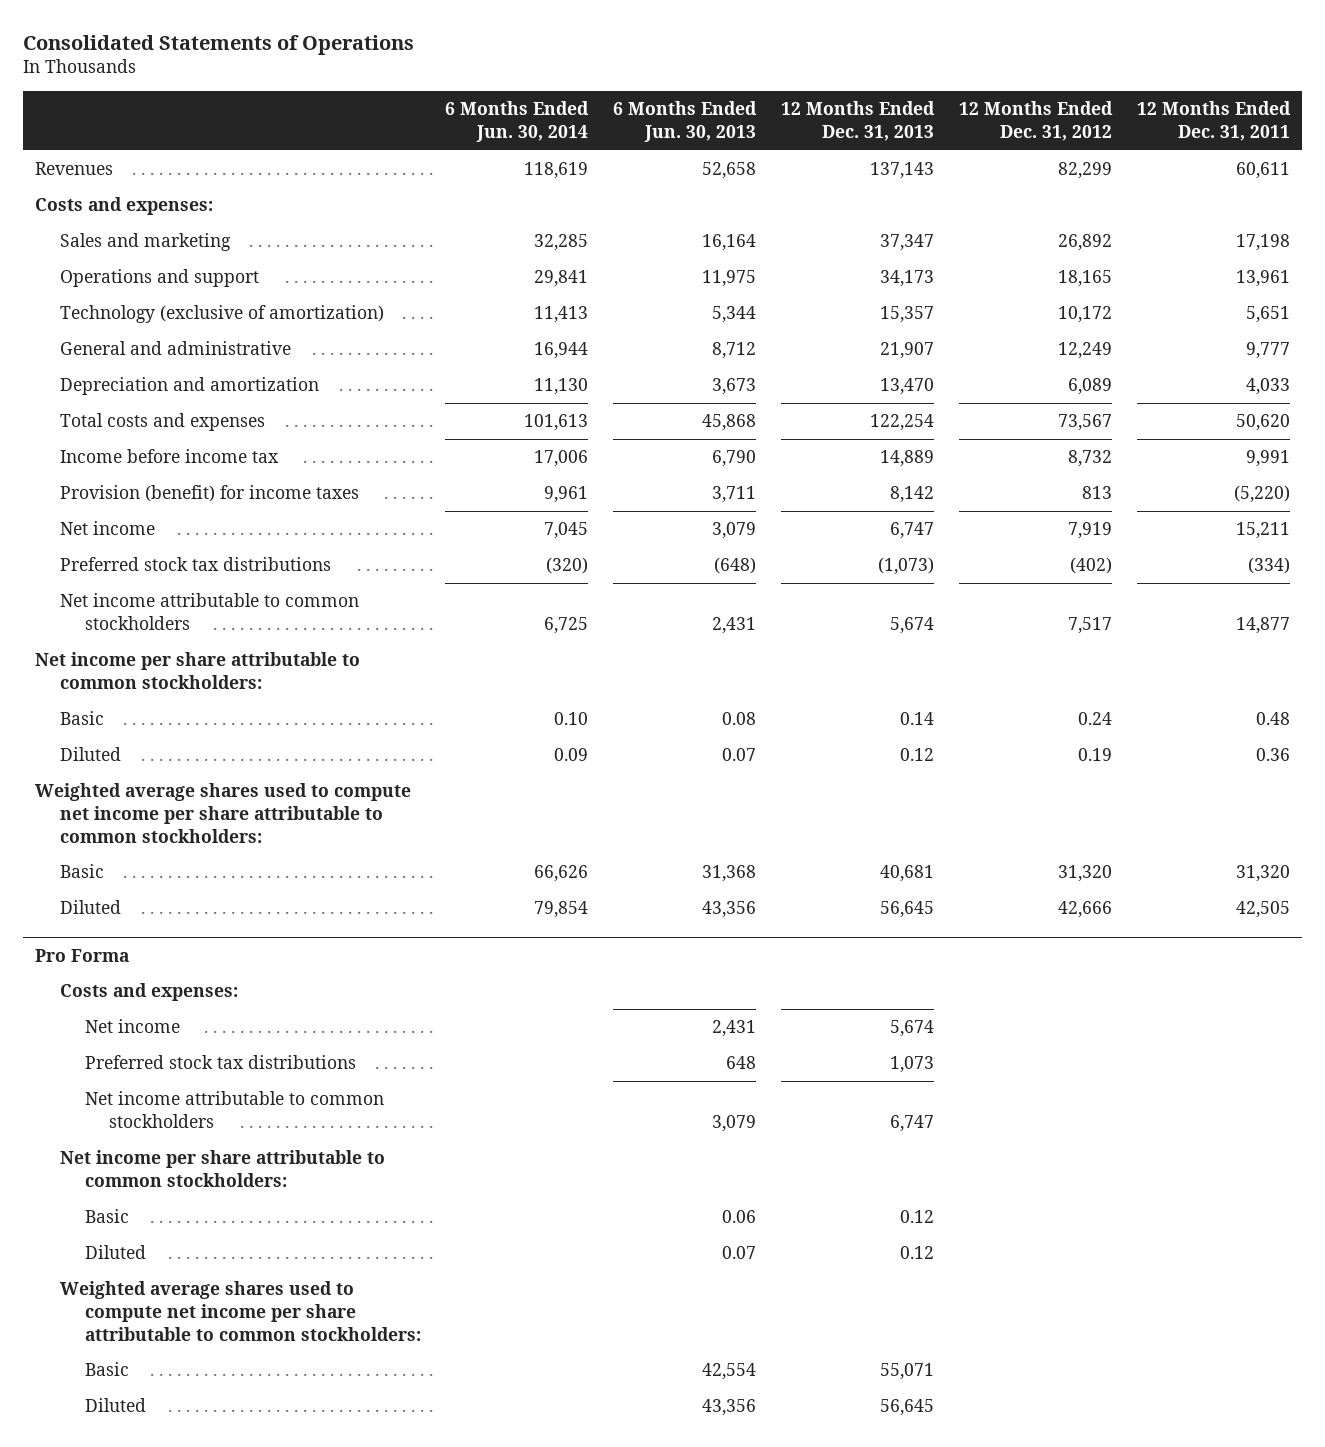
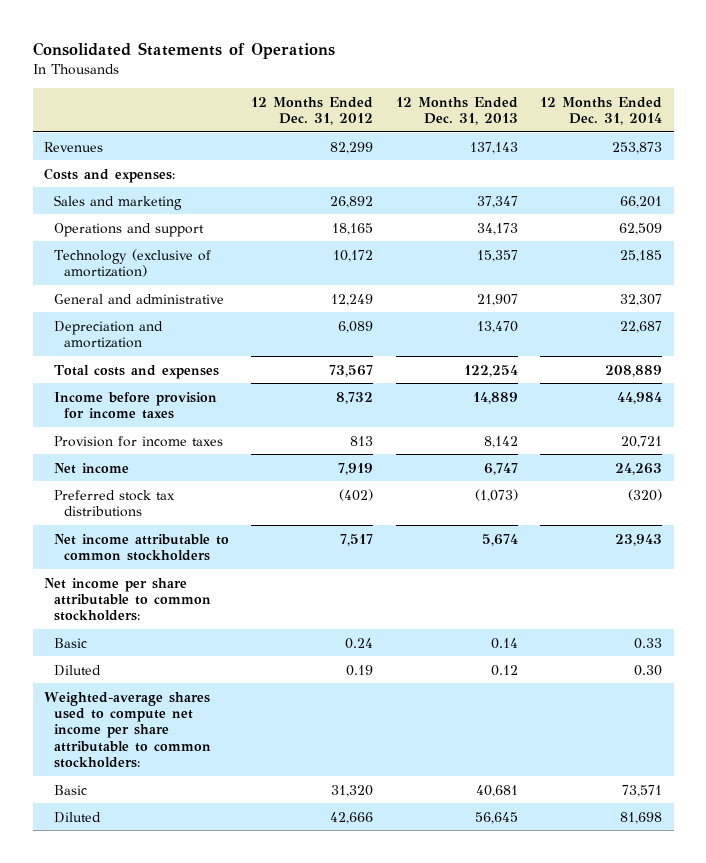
[445,101,590,142] 6 Months Ended Jun. 30, 2014 -> none
[613,101,758,142] 6 Months Ended Jun. 30, 2013 -> none
[1136,101,1291,141] 12 Months Ended Dec. 31, 2011 -> none
none -> [540,96,663,126] 12 Months Ended Dec. 31, 2014
[59,449,279,464] Income before income tax -> [54,391,218,419] Income before provision for income taxes
[59,485,359,503] Provision (benefit) for income taxes -> [54,435,224,447] Provision for income taxes
[35,783,412,843] Weighted average shares used to compute net income per share attributable to common stockholders: -> [44,691,212,769] Weighted-average shares used to compute net income per share attributable to common stockholders:
[35,948,130,962] Pro Forma -> none
[59,983,238,1002] Costs and expenses: -> none
[84,1019,180,1034] Net income -> none
[84,1055,356,1070] Preferred stock tax distributions -> none
[84,1091,384,1128] Net income attributable to common stockholders -> none
[59,1150,385,1187] Net income per share attributable to common stockholders: -> none
[84,1209,129,1224] Basic -> none
[84,1245,146,1260] Diluted -> none
[59,1281,421,1341] Weighted average shares used to compute net income per share attributable to common stockholders: -> none
[84,1362,129,1377] Basic -> none
[84,1398,146,1413] Diluted -> none

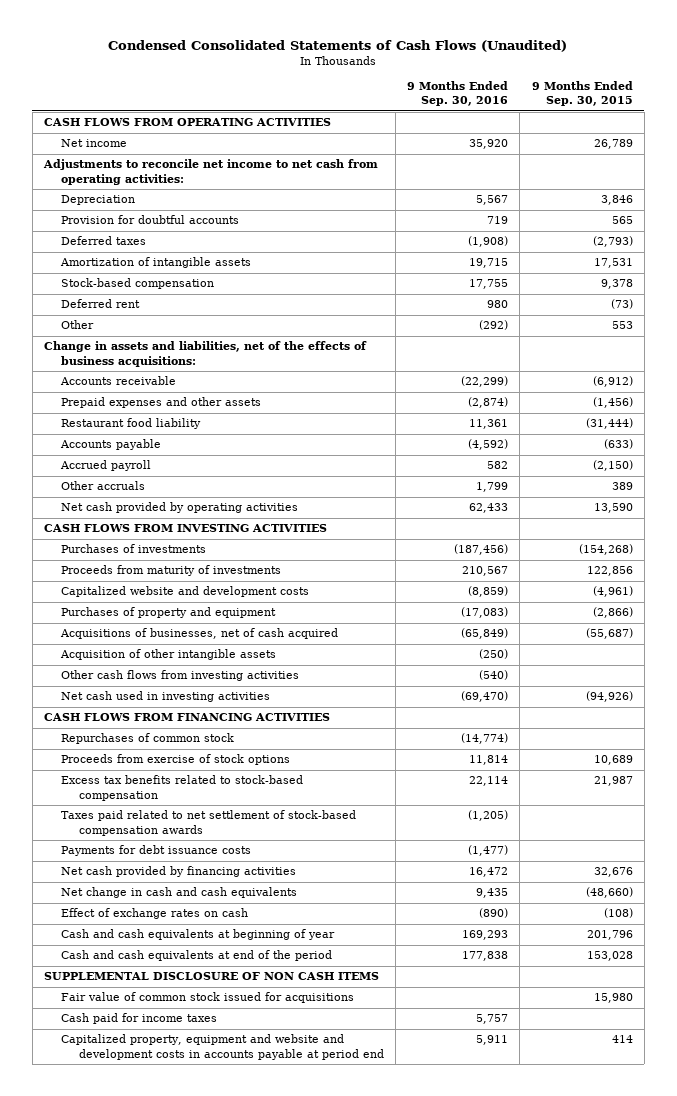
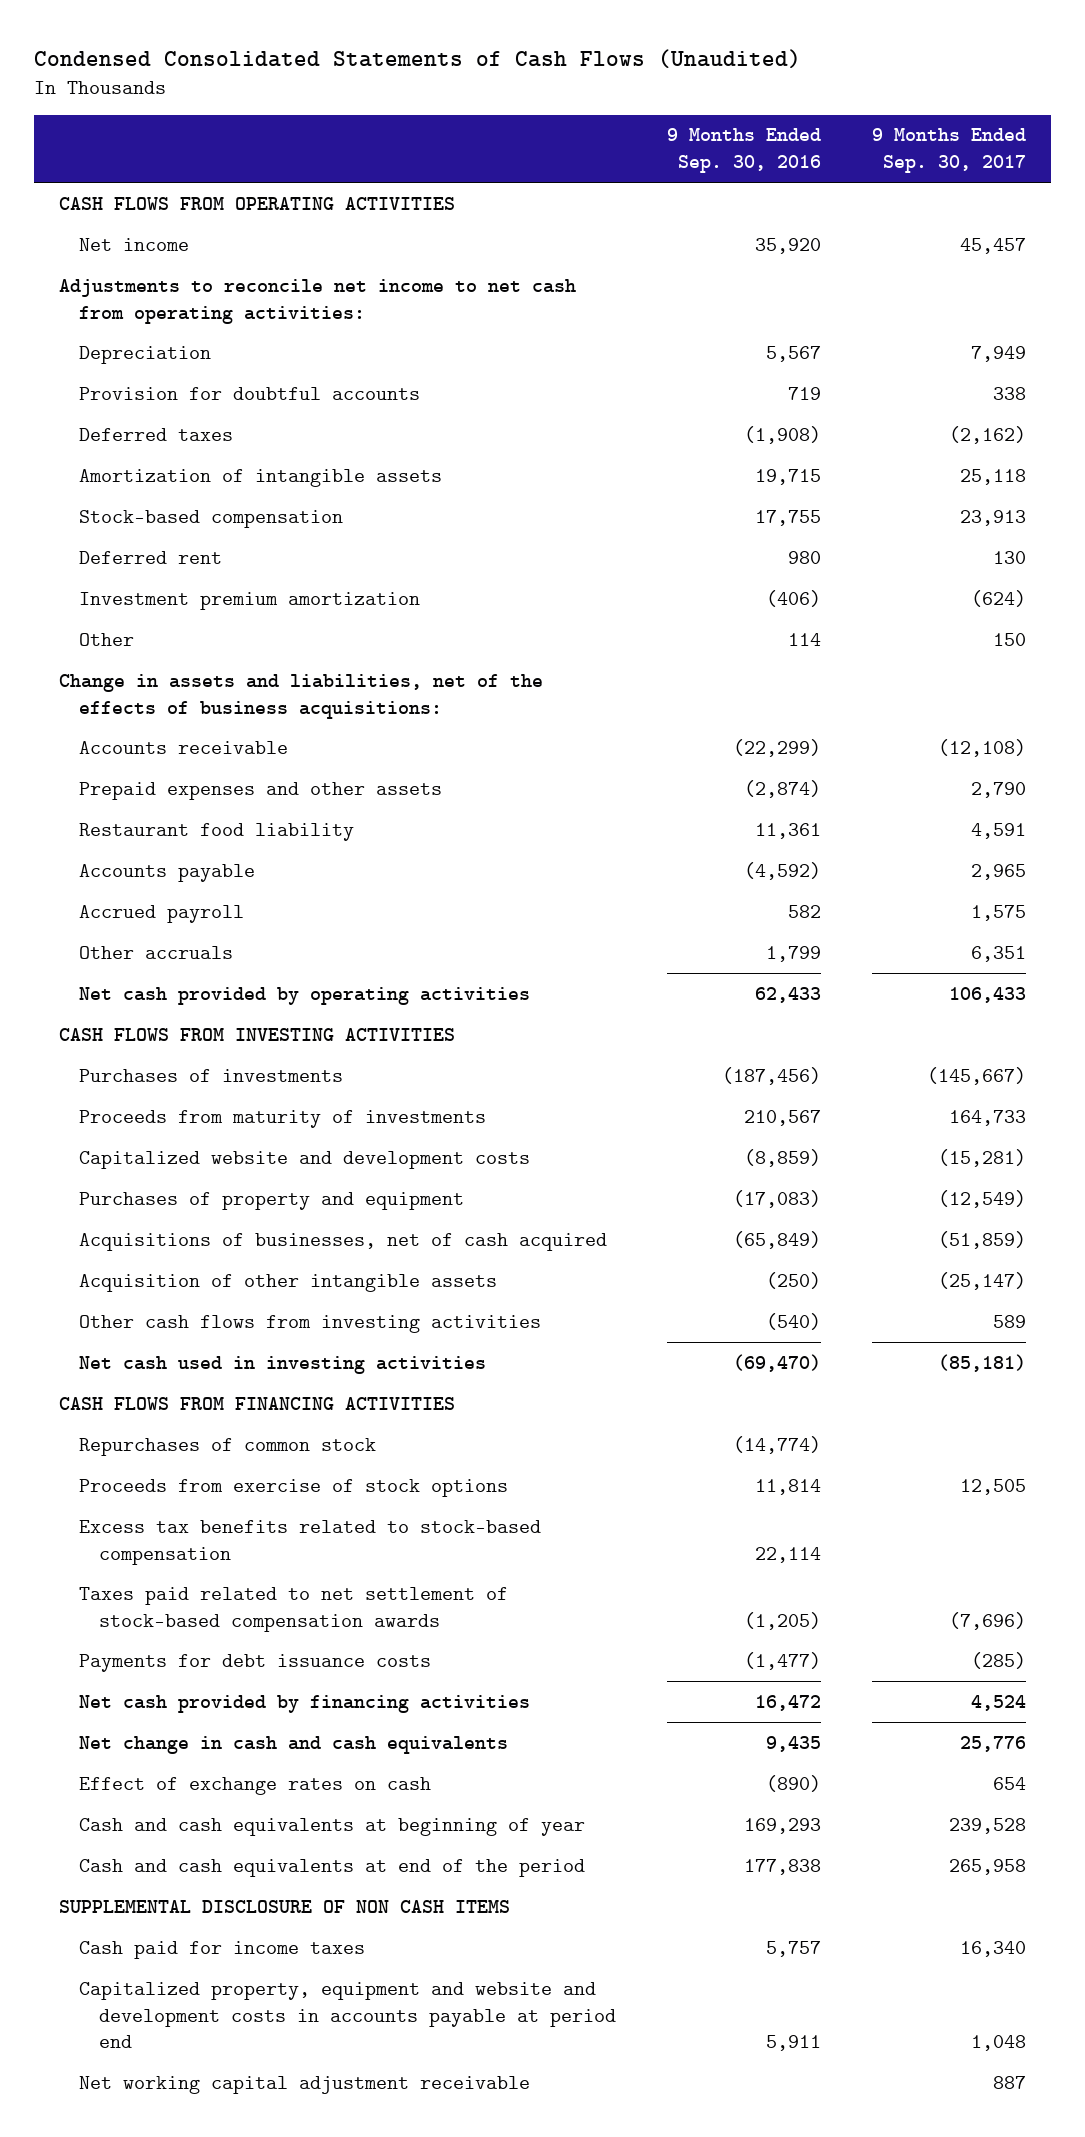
[531,81,633,107] 9 Months Ended Sep. 30, 2015 -> none
none -> [871,128,1026,174] 9 Months Ended Sep. 30, 2017
none -> [79,591,421,610] Investment premium amortization
[479,320,509,331] (292) -> [787,632,821,646] 114
[61,992,355,1004] Fair value of common stock issued for acquisitions -> none
none -> [79,2075,531,2094] Net working capital adjustment receivable

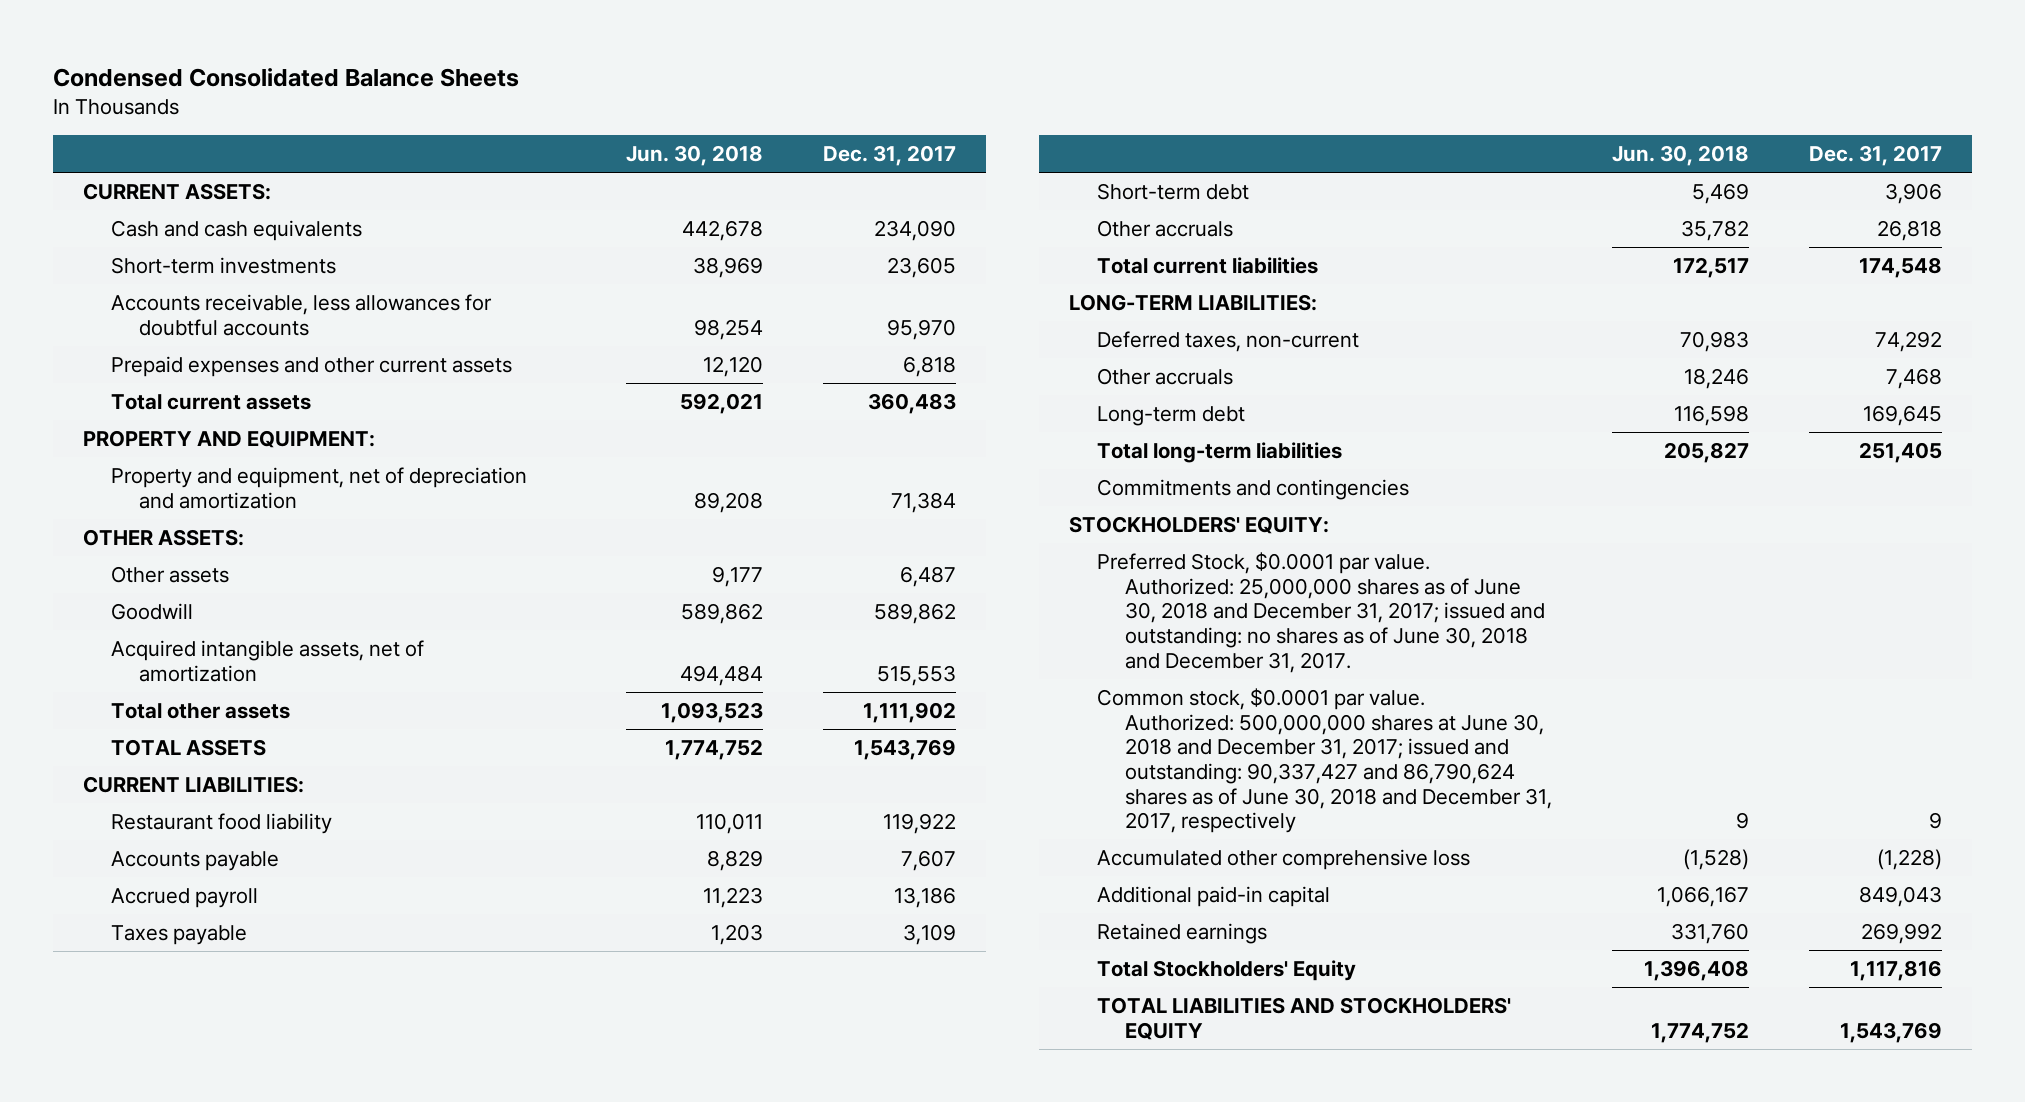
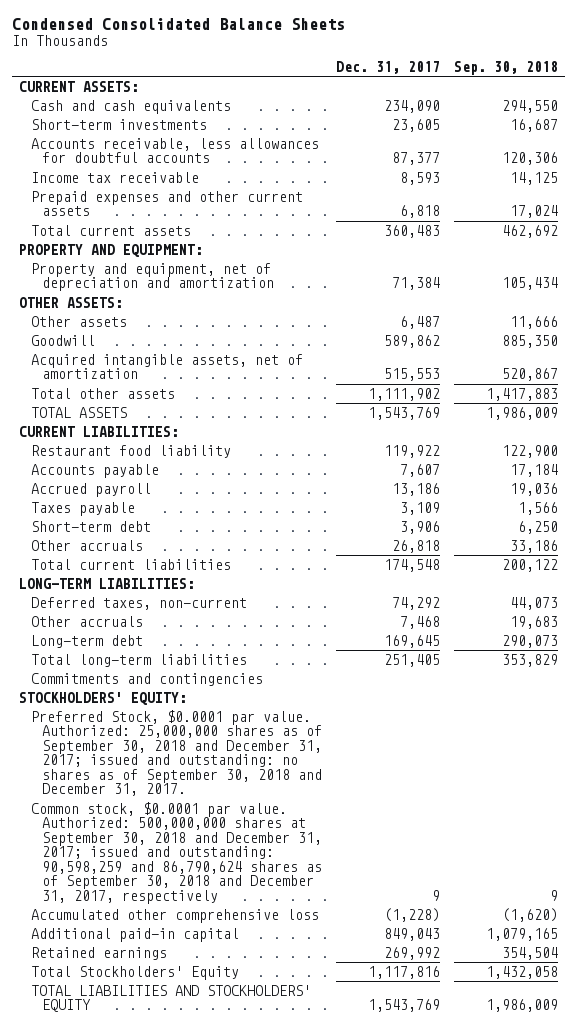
[626,145,764,167] Jun. 30, 2018 -> none
none -> [453,61,558,76] Sep. 30, 2018
[887,318,957,340] 95,970 -> [392,152,441,166] 87,377
none -> [30,171,199,183] Income tax receivable
[1096,552,1545,673] Preferred Stock, $0.0001 par value. Authorized: 25,000,000 shares as of June 30, 2018 and December 31, 2017; issued and outstanding: no shares as of June 30, 2018 and December 31, 2017. -> [30,709,323,797] Preferred Stock, $0.0001 par value. Authorized: 25,000,000 shares as of September 30, 2018 and December 31, 2017; issued and outstanding: no shares as of September 30, 2018 and December 31, 2017.
[1096,688,1552,834] Common stock, $0.0001 par value. Authorized: 500,000,000 shares at June 30, 2018 and December 31, 2017; issued and outstanding: 90,337,427 and 86,790,624 shares as of June 30, 2018 and December 31, 2017, respectively -> [30,801,323,904] Common stock, $0.0001 par value. Authorized: 500,000,000 shares at September 30, 2018 and December 31, 2017; issued and outstanding: 90,598,259 and 86,790,624 shares as of September 30, 2018 and December 31, 2017, respectively

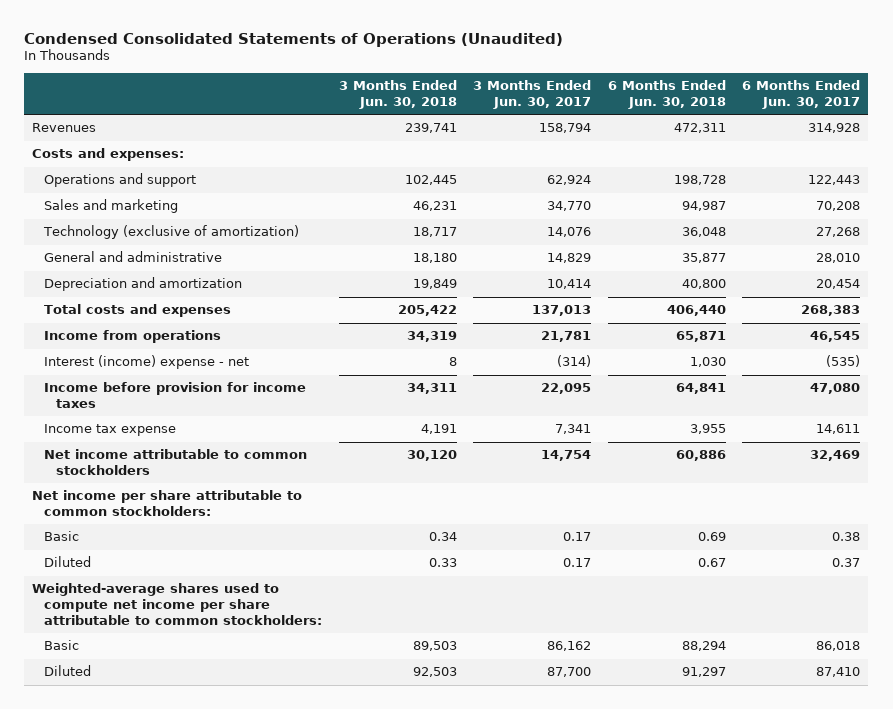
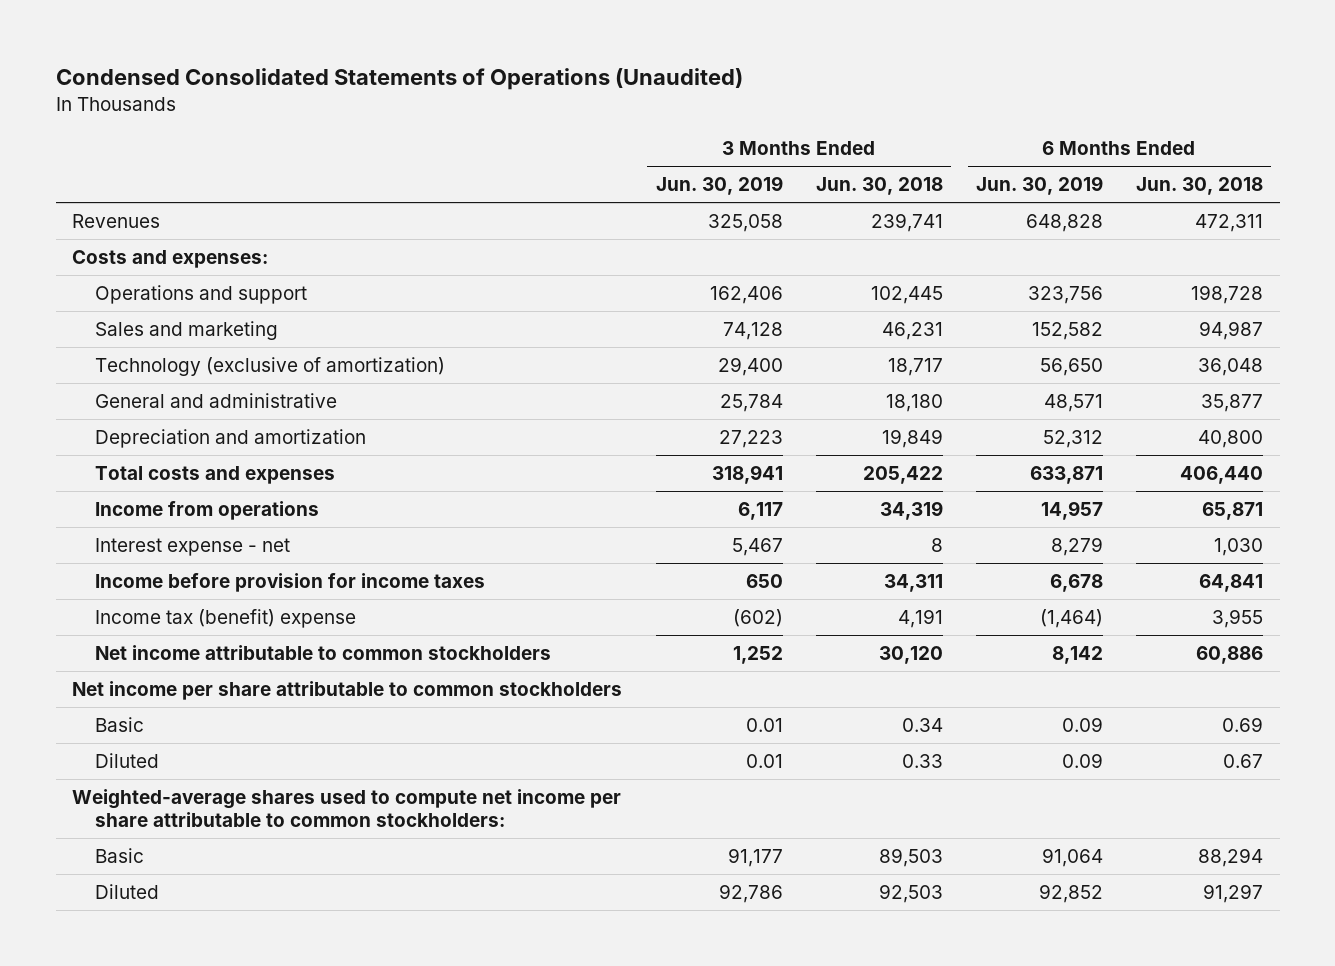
[473,80,592,110] 3 Months Ended Jun. 30, 2017 -> none
[742,80,861,110] 6 Months Ended Jun. 30, 2017 -> none
none -> [655,176,783,196] Jun. 30, 2019
none -> [975,176,1103,196] Jun. 30, 2019
[44,355,250,370] Interest (income) expense - net -> [94,537,290,556] Interest expense - net
[44,424,177,437] Income tax expense -> [94,608,356,628] Income tax (benefit) expense
[32,490,303,517] Net income per share attributable to common stockholders: -> [72,680,623,700] Net income per share attributable to common stockholders

